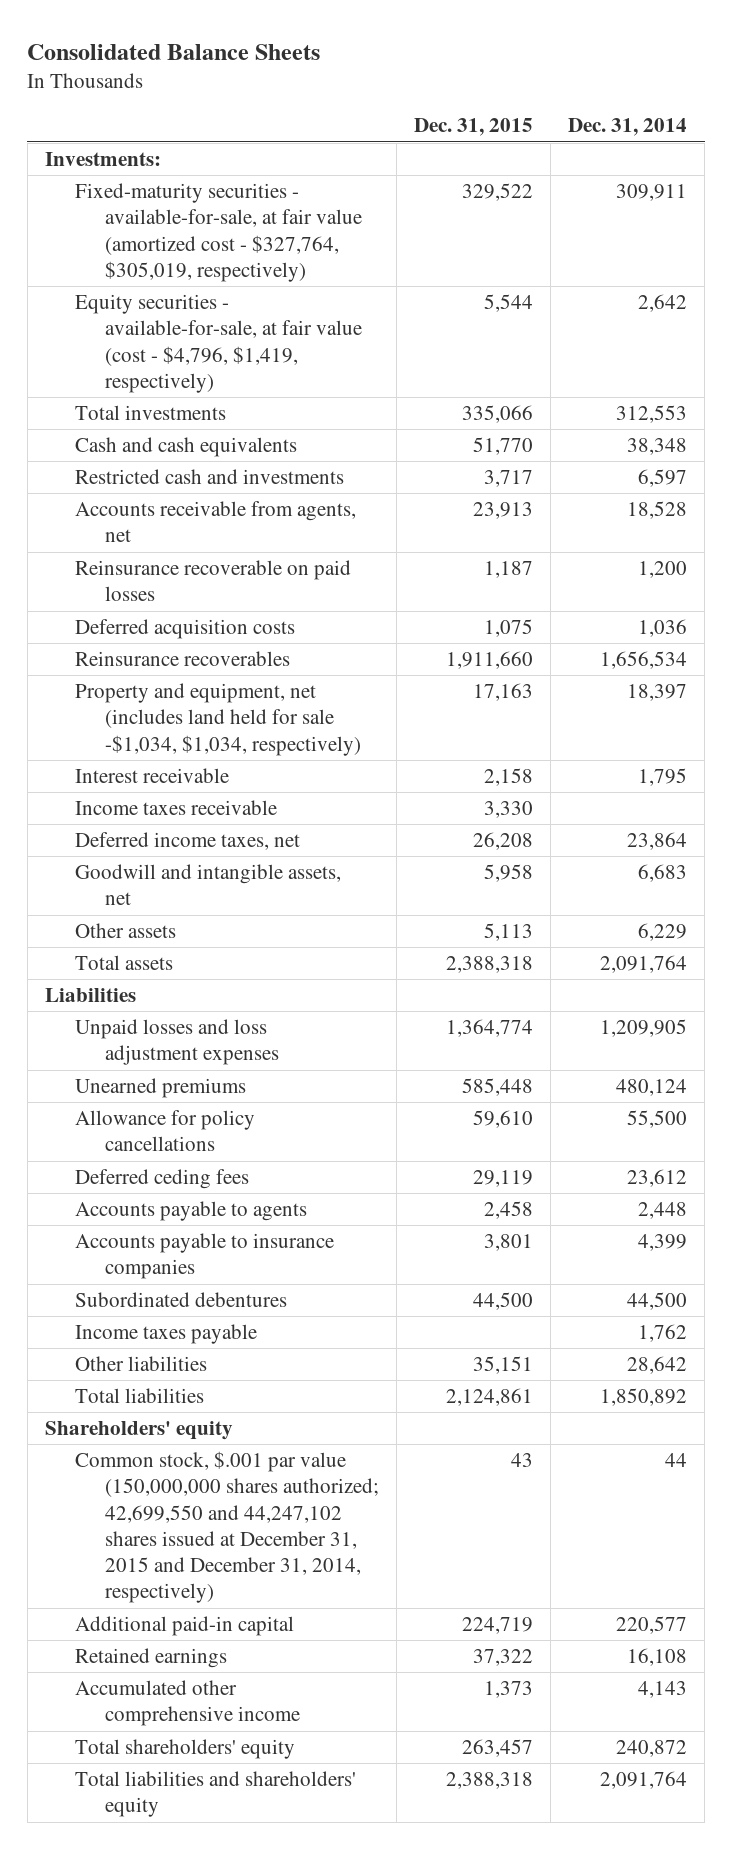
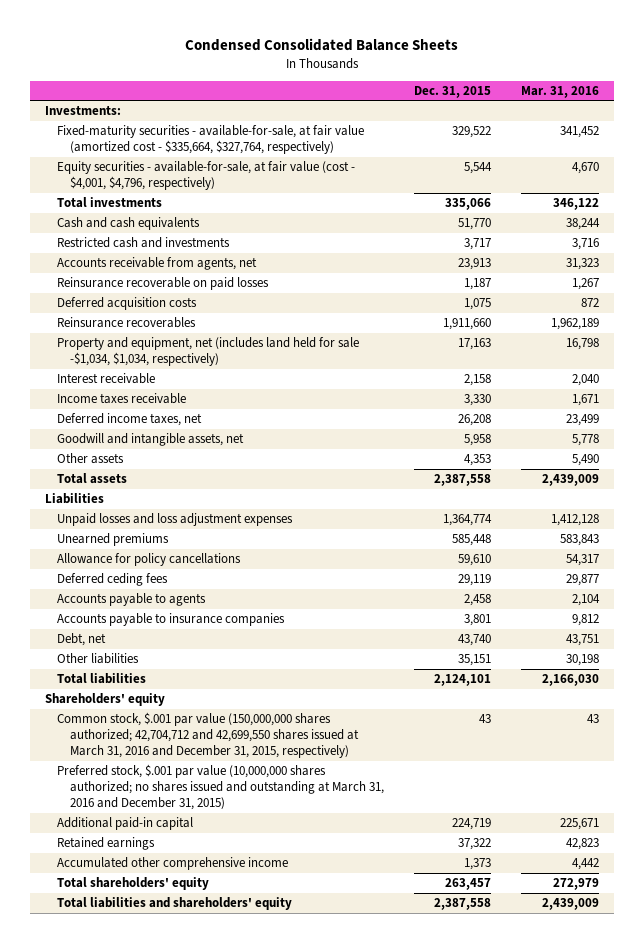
[27,44,321,61] Consolidated Balance Sheets -> [185,38,459,52] Condensed Consolidated Balance Sheets
[568,118,688,137] Dec. 31, 2014 -> none
none -> [521,85,600,98] Mar. 31, 2016
[75,183,363,282] Fixed-maturity securities - available-for-sale, at fair value (amortized cost - $327,764, $305,019, respectively) -> [57,125,365,155] Fixed-maturity securities - available-for-sale, at fair value (amortized cost - $335,664, $327,764, respectively)
[75,294,363,393] Equity securities - available-for-sale, at fair value (cost - $4,796, $1,419, respectively) -> [57,161,356,191] Equity securities - available-for-sale, at fair value (cost - $4,001, $4,796, respectively)
[484,923,534,942] 5,113 -> [464,454,492,467] 4,353
[446,956,534,974] 2,388,318 -> [434,474,492,487] 2,387,558
[75,1292,288,1308] Subordinated debentures -> none
[75,1324,258,1345] Income taxes payable -> none
none -> [57,633,107,647] Debt, net
[446,1388,534,1407] 2,124,861 -> [434,674,492,687] 2,124,101
[75,1451,380,1604] Common stock, $.001 par value (150,000,000 shares authorized; 42,699,550 and 44,247,102 shares issued at December 31, 2015 and December 31, 2014, respectively) -> [57,712,359,759] Common stock, $.001 par value (150,000,000 shares authorized; 42,704,712 and 42,699,550 shares issued at March 31, 2016 and December 31, 2015, respectively)
none -> [57,764,384,811] Preferred stock, $.001 par value (10,000,000 shares authorized; no shares issued and outstanding at March 31, 2016 and December 31, 2015)
[446,1772,534,1790] 2,388,318 -> [434,898,492,911] 2,387,558

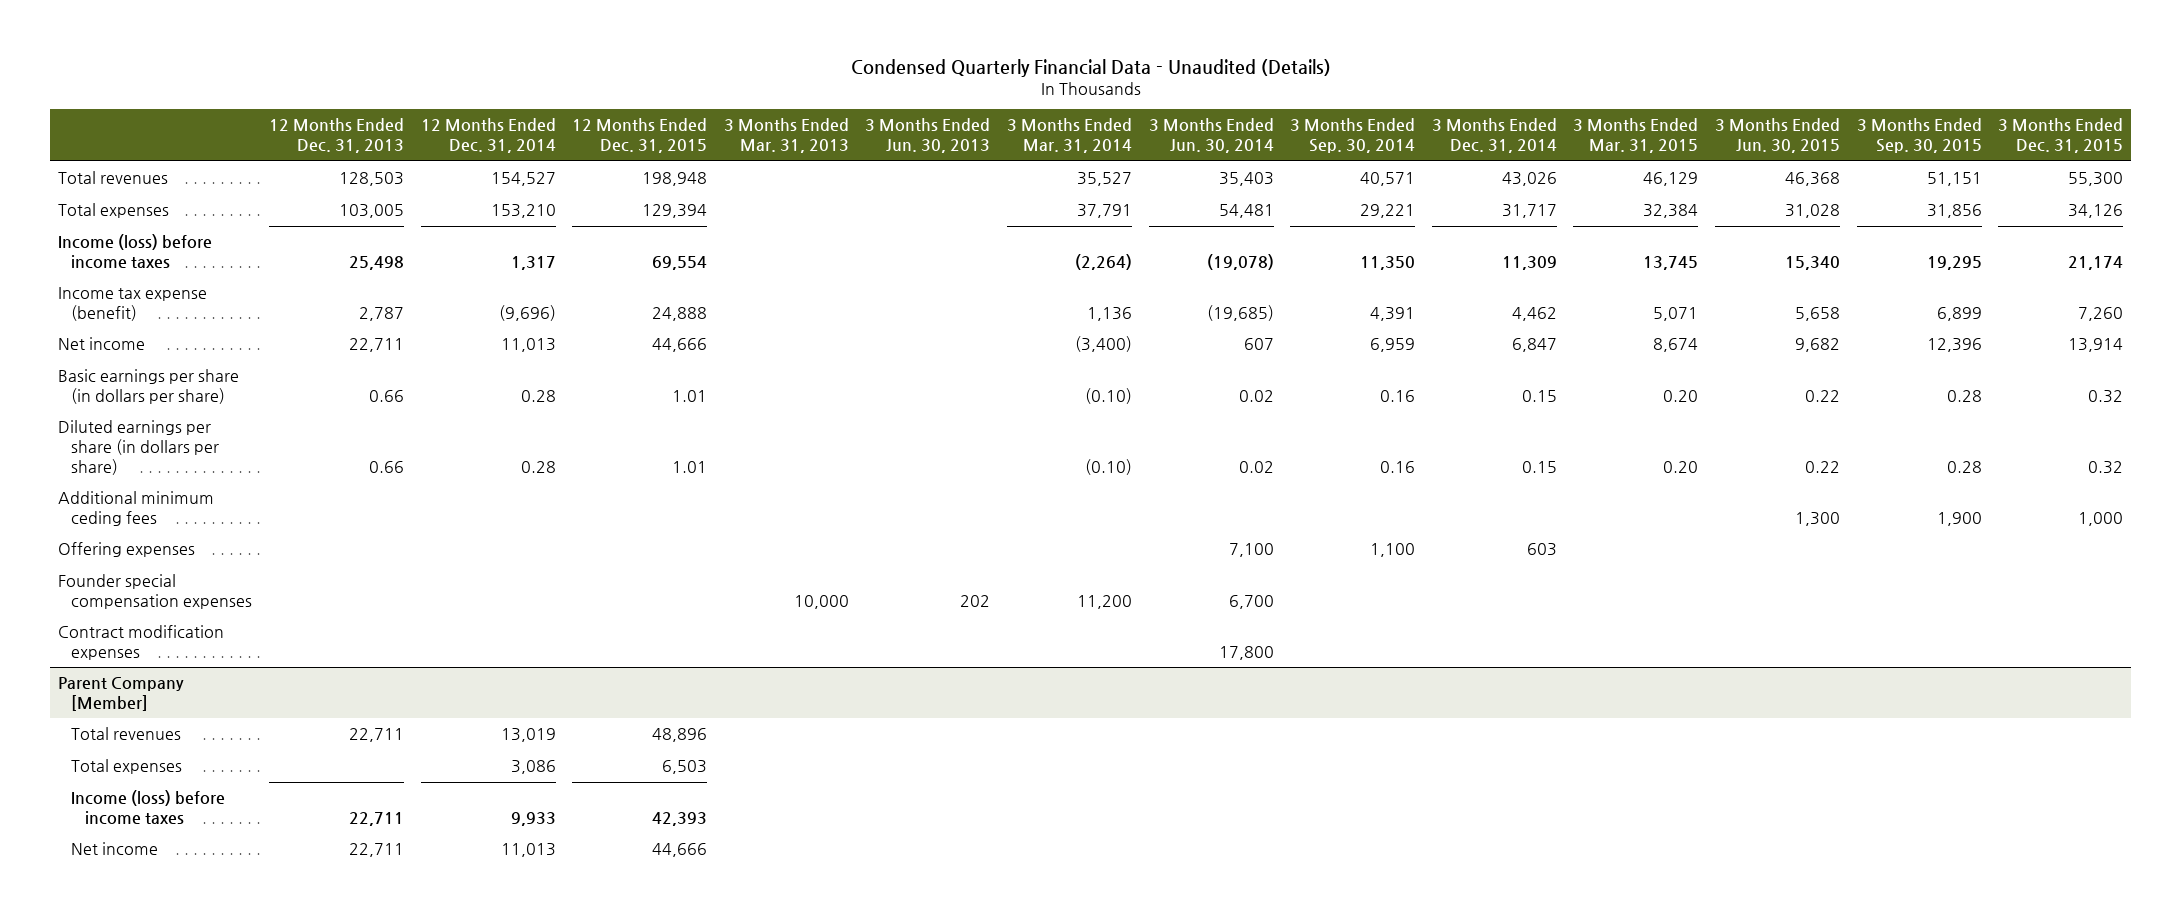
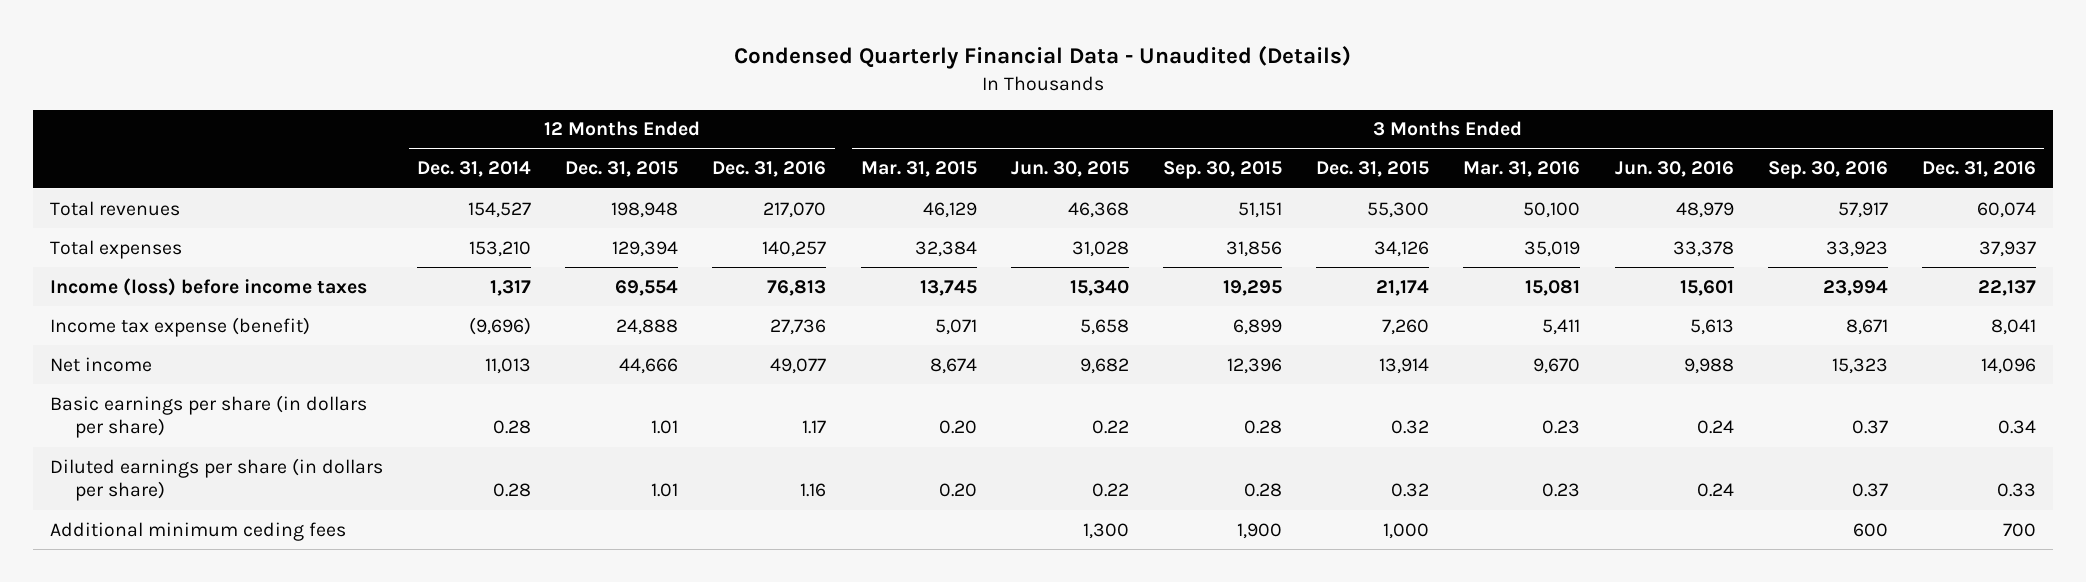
[268,118,404,154] 12 Months Ended Dec. 31, 2013 -> none
[723,118,849,154] 3 Months Ended Mar. 31, 2013 -> none
[865,118,991,154] 3 Months Ended Jun. 30, 2013 -> none
[1006,118,1132,154] 3 Months Ended Mar. 31, 2014 -> none
[1148,118,1274,154] 3 Months Ended Jun. 30, 2014 -> none
[1290,118,1416,154] 3 Months Ended Sep. 30, 2014 -> none
[1431,118,1557,154] 3 Months Ended Dec. 31, 2014 -> none
none -> [712,161,827,178] Dec. 31, 2016
none -> [1463,161,1581,178] Mar. 31, 2016
none -> [1614,161,1734,178] Jun. 30, 2016
none -> [1767,161,1888,180] Sep. 30, 2016
none -> [1921,161,2036,178] Dec. 31, 2016
[57,542,195,558] Offering expenses -> none
[57,574,253,609] Founder special compensation expenses -> none
[57,625,224,660] Contract modification expenses -> none
[57,677,184,711] Parent Company [Member] -> none
[71,727,182,741] Total revenues -> none
[71,759,183,775] Total expenses -> none
[71,790,226,825] Income (loss) before income taxes -> none
[71,842,159,856] Net income -> none

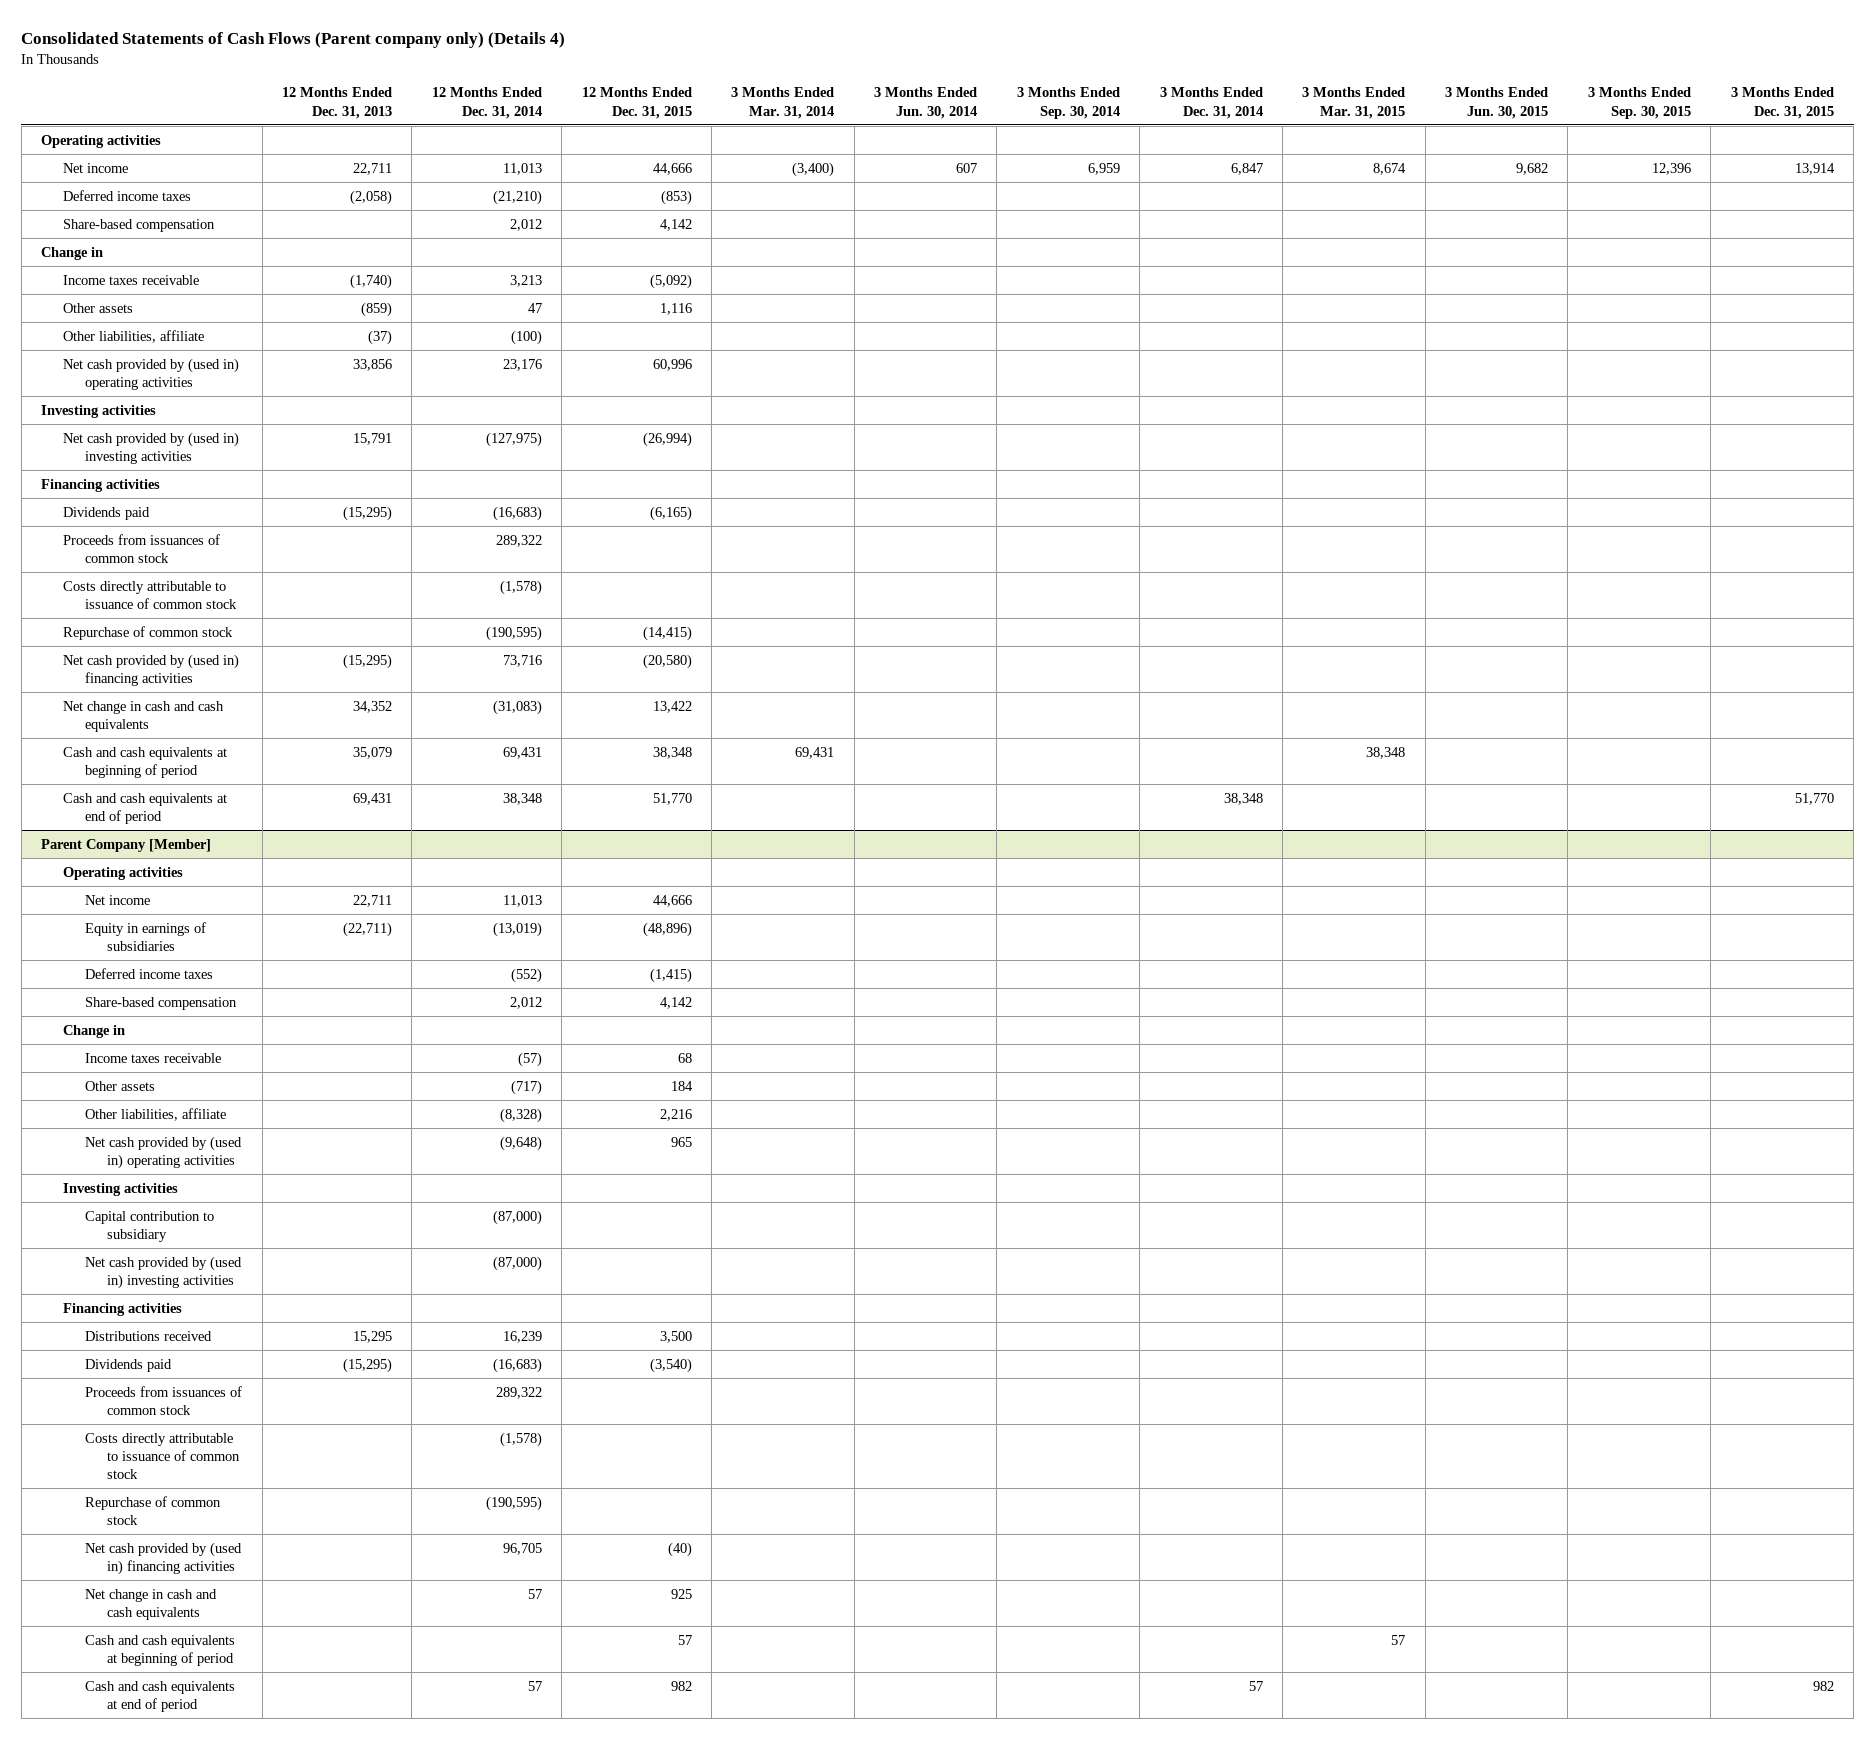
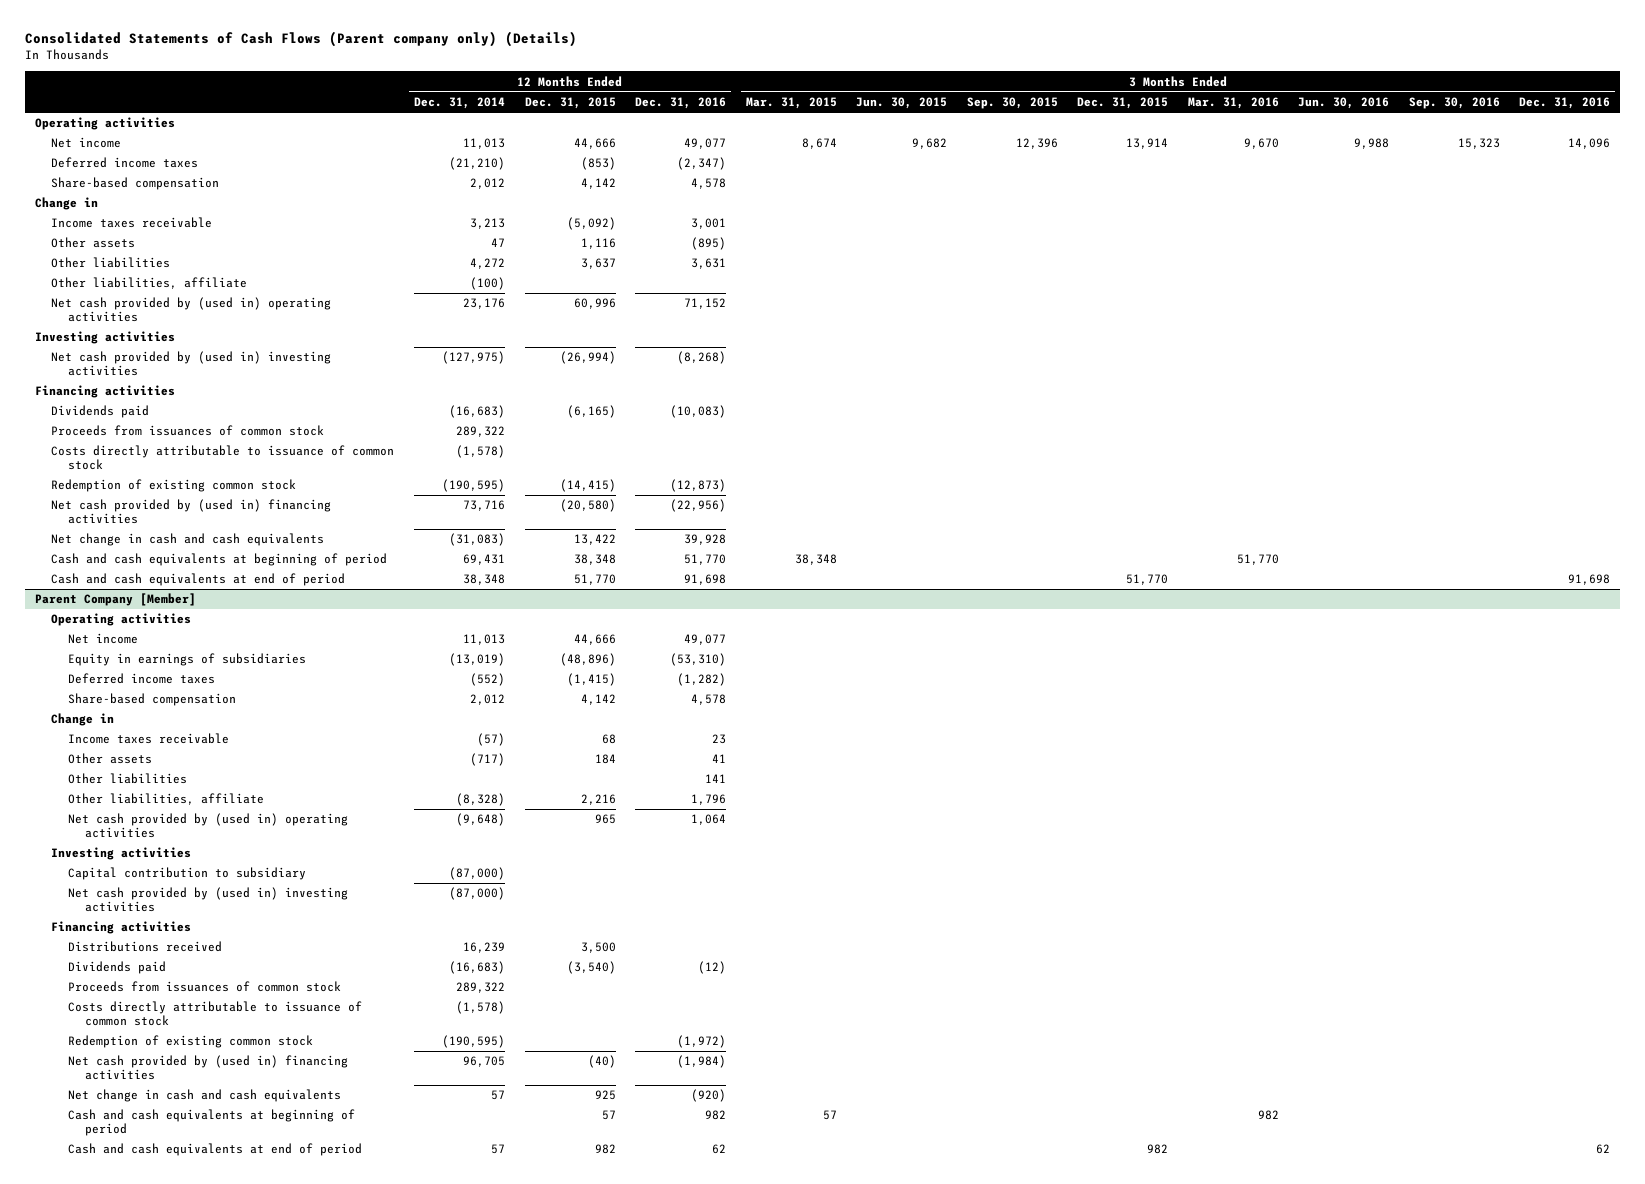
[21,32,566,49] Consolidated Statements of Cash Flows (Parent company only) (Details 4) -> [24,31,577,48] Consolidated Statements of Cash Flows (Parent company only) (Details)
[282,87,393,119] 12 Months Ended Dec. 31, 2013 -> none
[731,87,835,119] 3 Months Ended Mar. 31, 2014 -> none
[874,87,978,119] 3 Months Ended Jun. 30, 2014 -> none
[1016,87,1120,119] 3 Months Ended Sep. 30, 2014 -> none
[1159,87,1263,119] 3 Months Ended Dec. 31, 2014 -> none
none -> [635,97,727,110] Dec. 31, 2016
none -> [1187,97,1279,110] Mar. 31, 2016
none -> [1298,97,1390,110] Jun. 30, 2016
none -> [1408,97,1500,110] Sep. 30, 2016
none -> [1519,97,1611,110] Dec. 31, 2016
none -> [51,257,171,269] Other liabilities
[63,625,234,640] Repurchase of common stock -> [51,479,297,493] Redemption of existing common stock
none -> [68,773,188,785] Other liabilities
[85,1495,222,1525] Repurchase of common stock -> [68,1035,314,1049] Redemption of existing common stock

